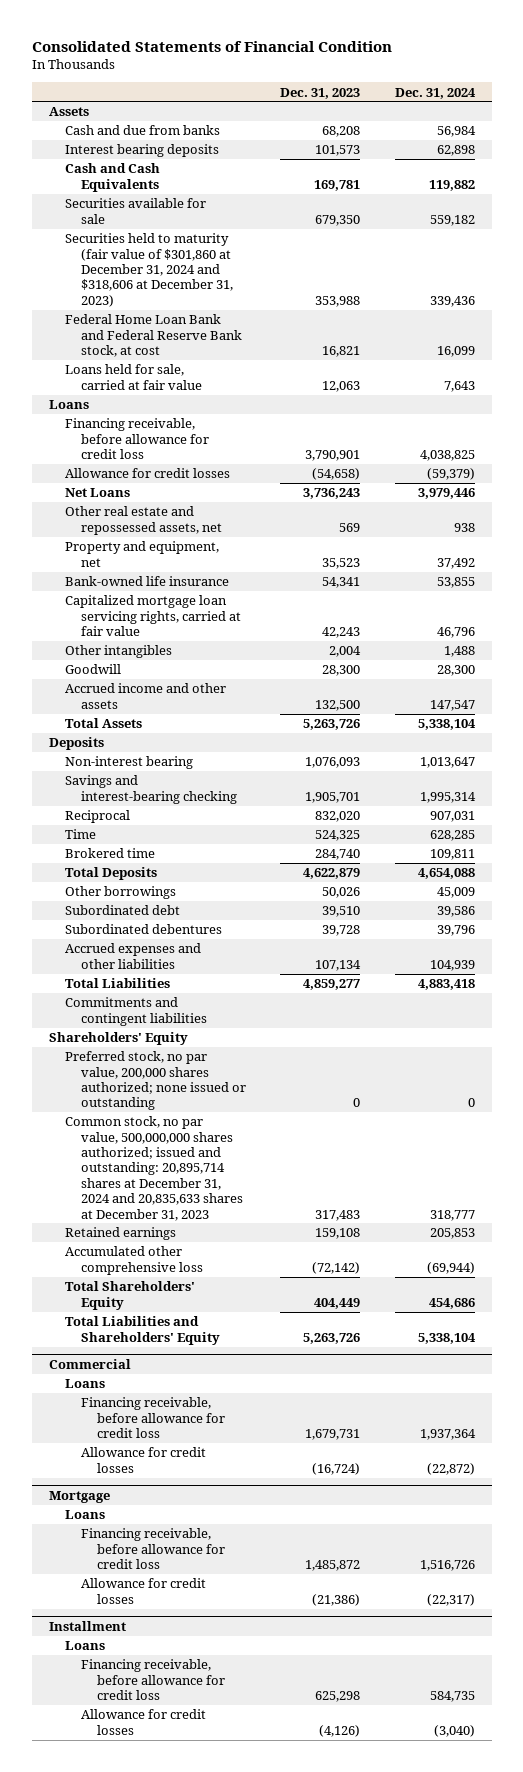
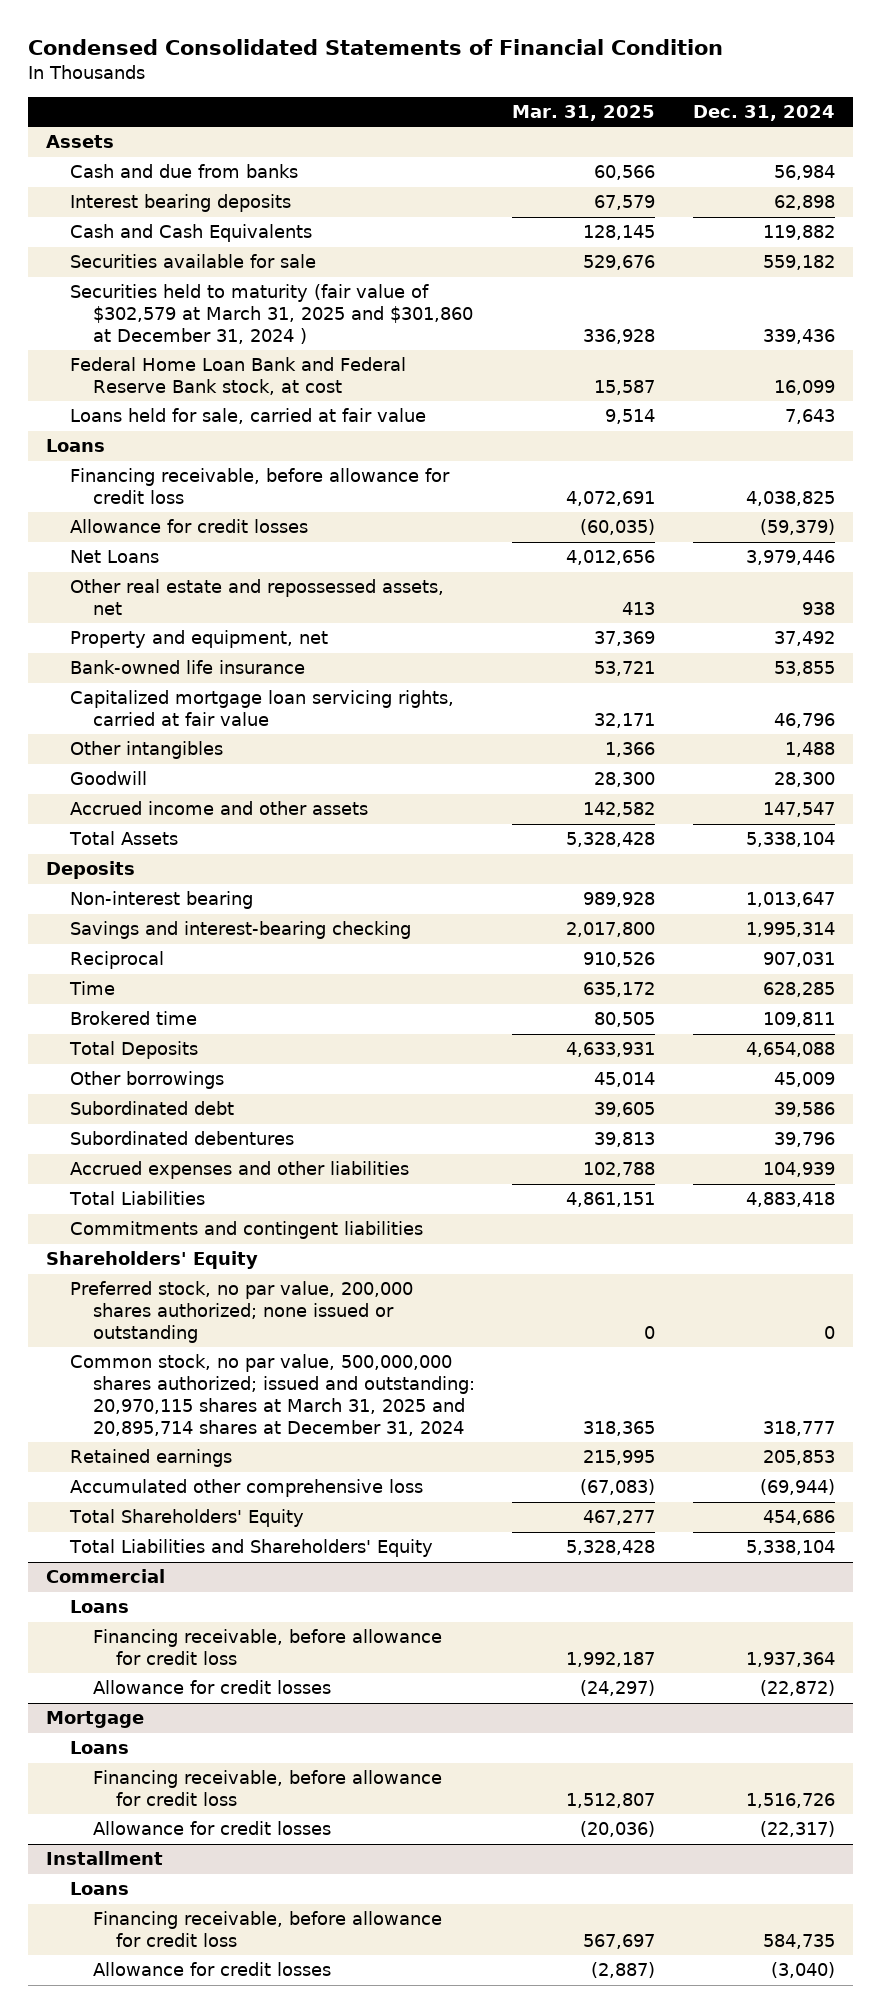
[31,40,392,52] Consolidated Statements of Financial Condition -> [27,39,723,56] Condensed Consolidated Statements of Financial Condition
[280,87,361,99] Dec. 31, 2023 -> none
none -> [512,105,656,122] Mar. 31, 2025
[64,233,233,307] Securities held to maturity (fair value of $301,860 at December 31, 2024 and $318,606 at December 31, 2023) -> [69,284,473,345] Securities held to maturity (fair value of $302,579 at March 31, 2025 and $301,860 at December 31, 2024 )
[64,1116,243,1221] Common stock, no par value, 500,000,000 shares authorized; issued and outstanding: 20,895,714 shares at December 31, 2024 and 20,835,633 shares at December 31, 2023 -> [69,1354,475,1436] Common stock, no par value, 500,000,000 shares authorized; issued and outstanding: 20,970,115 shares at March 31, 2025 and 20,895,714 shares at December 31, 2024

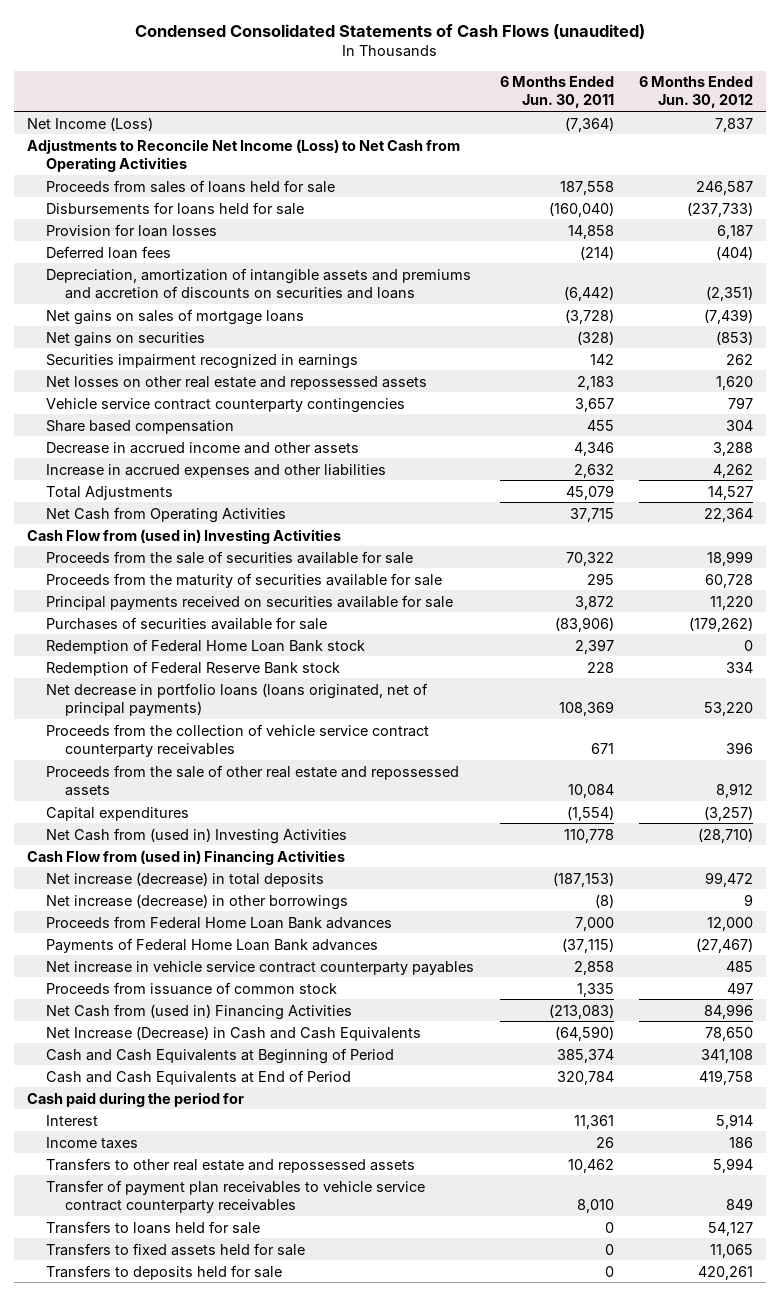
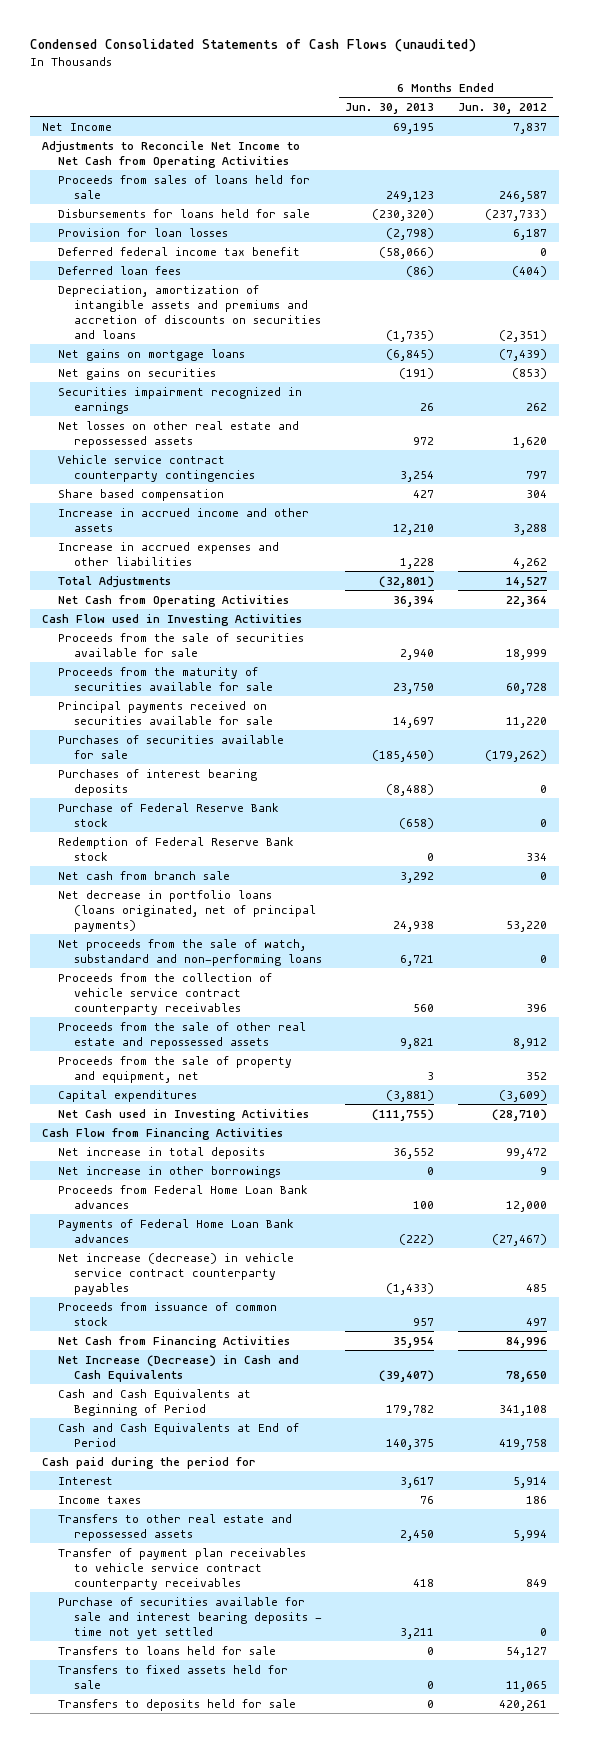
[499,76,614,109] 6 Months Ended Jun. 30, 2011 -> none
none -> [345,102,435,114] Jun. 30, 2013
[26,116,153,131] Net Income (Loss) -> [42,122,113,131] Net Income
[26,138,460,172] Adjustments to Reconcile Net Income (Loss) to Net Cash from Operating Activities -> [42,140,301,168] Adjustments to Reconcile Net Income to Net Cash from Operating Activities
none -> [57,246,300,256] Deferred federal income tax benefit
[46,308,305,325] Net gains on sales of mortgage loans -> [57,348,245,361] Net gains on mortgage loans
[46,441,360,454] Decrease in accrued income and other assets -> [57,507,309,532] Increase in accrued income and other assets
[26,528,341,544] Cash Flow from (used in) Investing Activities -> [42,613,303,626] Cash Flow used in Investing Activities
[46,638,366,654] Redemption of Federal Home Loan Bank stock -> none
none -> [57,768,257,796] Purchases of interest bearing deposits
none -> [57,802,279,827] Purchase of Federal Reserve Bank stock
none -> [57,870,230,880] Net cash from branch sale
none -> [57,938,322,966] Net proceeds from the sale of watch, substandard and non-performing loans
none -> [57,1055,292,1083] Proceeds from the sale of property and equipment, net
[703,805,753,821] (3,257) -> [499,1089,548,1102] (3,609)
[46,827,348,844] Net Cash from (used in) Investing Activities -> [57,1108,309,1121] Net Cash used in Investing Activities
[26,849,345,865] Cash Flow from (used in) Financing Activities -> [42,1127,284,1140] Cash Flow from Financing Activities
[46,871,325,887] Net increase (decrease) in total deposits -> [57,1146,265,1159] Net increase in total deposits
[46,893,349,910] Net increase (decrease) in other borrowings -> [57,1165,281,1178] Net increase in other borrowings
[46,960,475,975] Net increase in vehicle service contract counterparty payables -> [57,1252,294,1295] Net increase (decrease) in vehicle service contract counterparty payables
[46,1003,353,1020] Net Cash from (used in) Financing Activities -> [57,1335,290,1348] Net Cash from Financing Activities
none -> [57,1596,322,1639] Purchase of securities available for sale and interest bearing deposits - time not yet settled

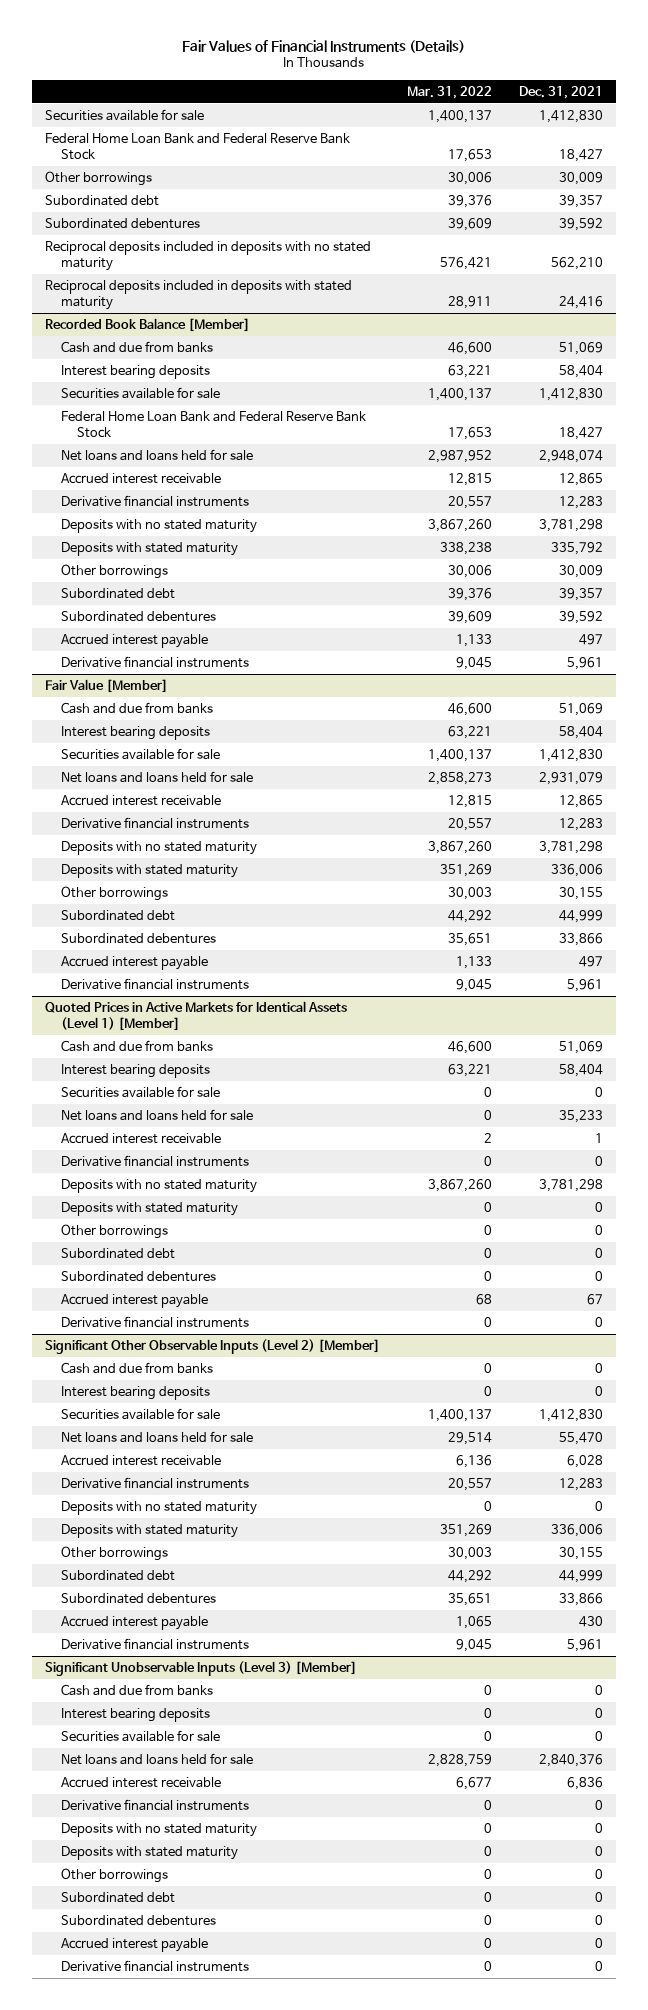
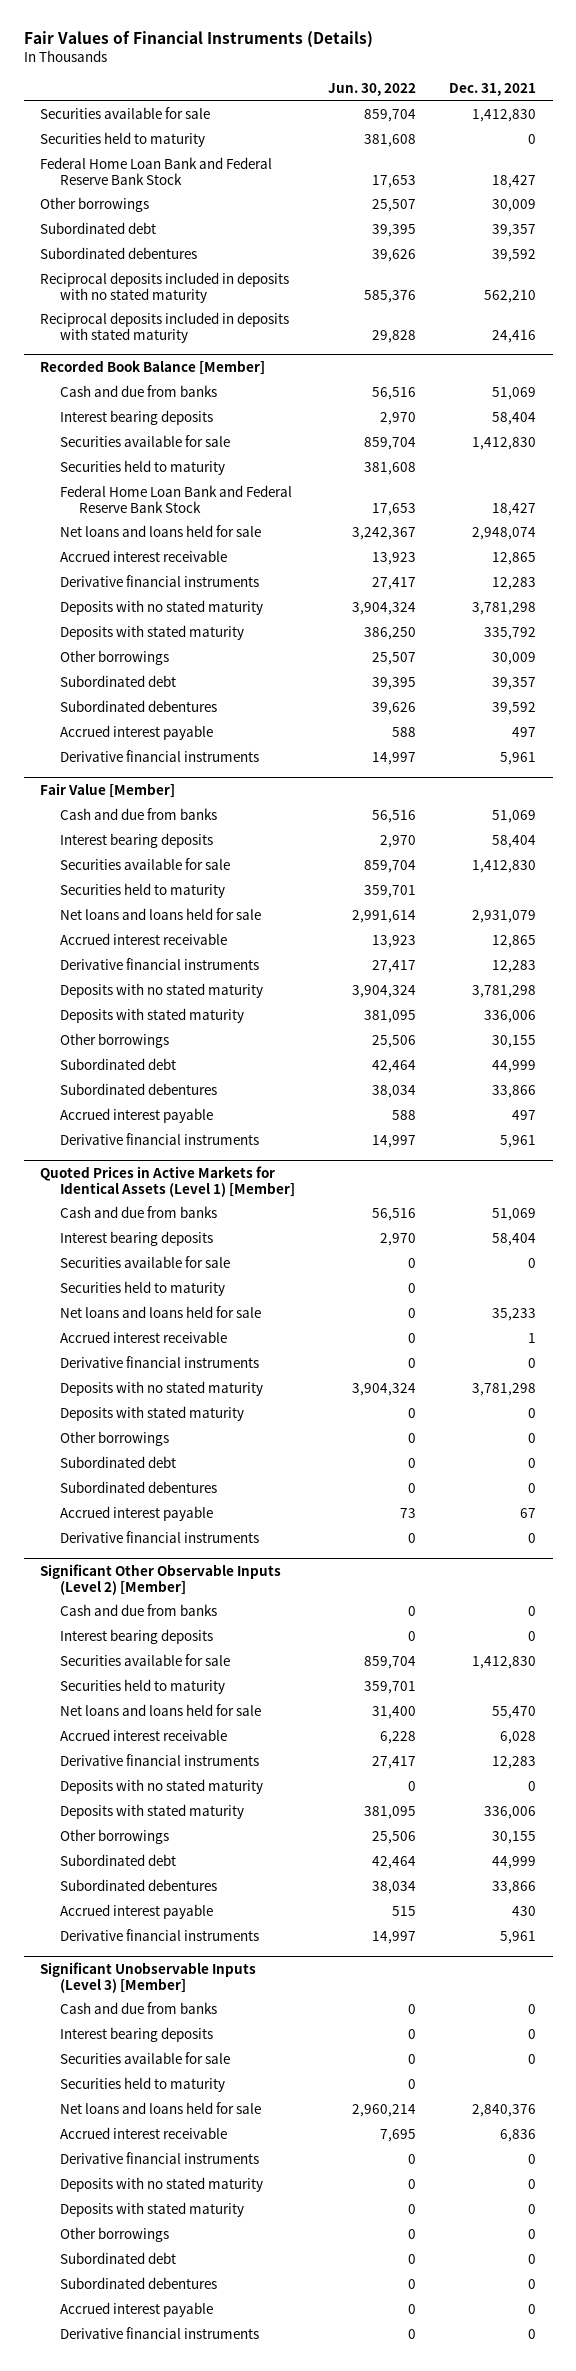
[406,85,492,99] Mar. 31, 2022 -> none
none -> [327,83,416,97] Jun. 30, 2022
none -> [40,132,206,148] Securities held to maturity
none -> [59,460,225,476] Securities held to maturity
none -> [59,883,225,899] Securities held to maturity
none -> [59,1281,225,1297] Securities held to maturity
none -> [59,1679,225,1695] Securities held to maturity
none -> [59,2077,225,2093] Securities held to maturity

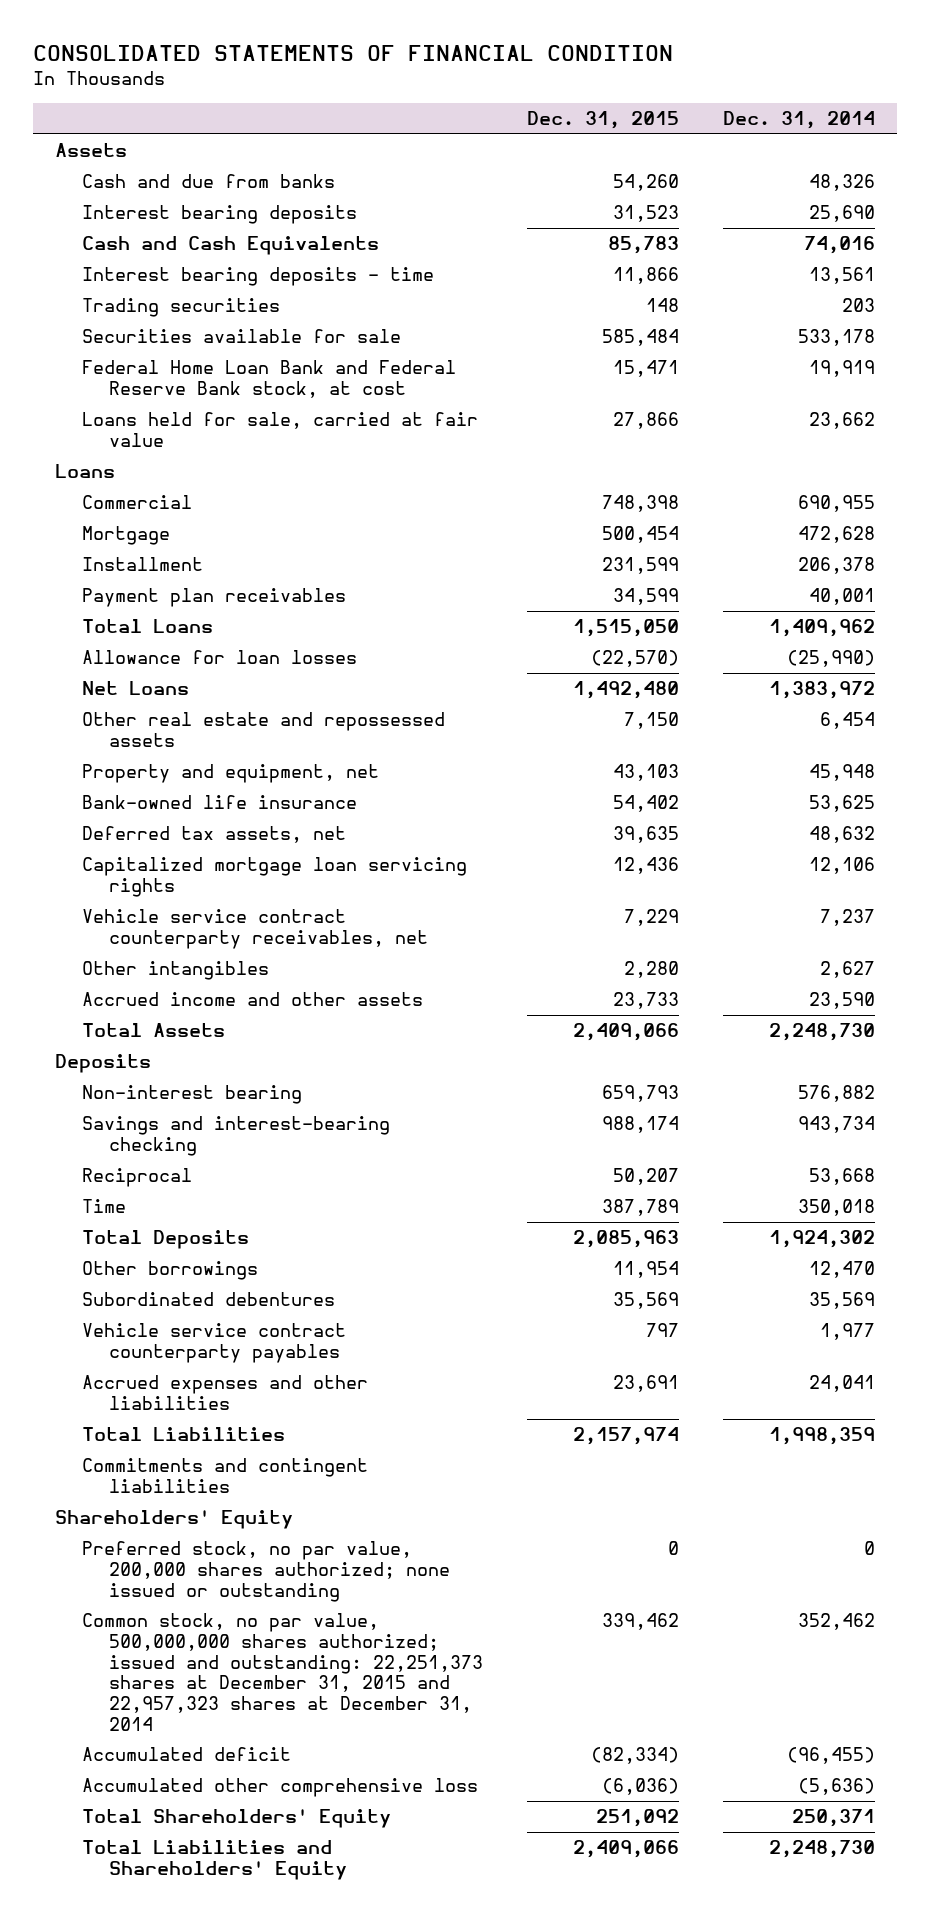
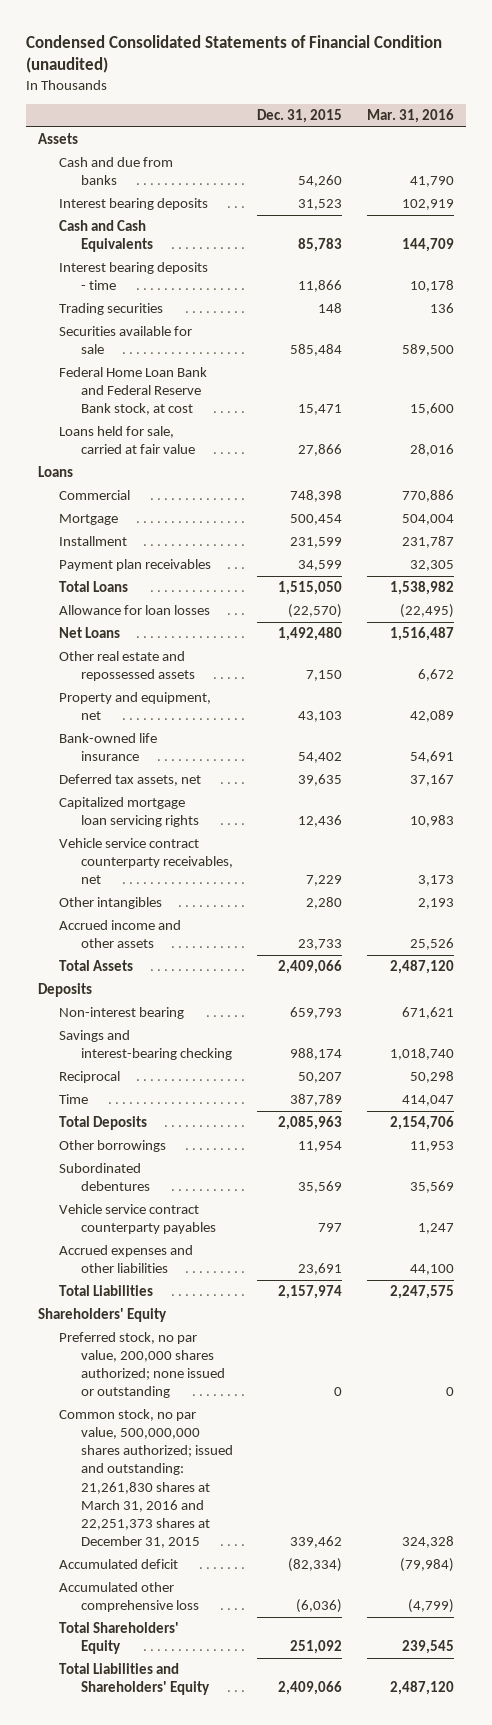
[32,44,673,61] CONSOLIDATED STATEMENTS OF FINANCIAL CONDITION -> [25,34,442,74] Condensed Consolidated Statements of Financial Condition (unaudited)
[722,111,875,130] Dec. 31, 2014 -> none
none -> [367,109,455,124] Mar. 31, 2016
[81,1458,368,1493] Commitments and contingent liabilities -> none
[81,1613,484,1731] Common stock, no par value, 500,000,000 shares authorized; issued and outstanding: 22,251,373 shares at December 31, 2015 and 22,957,323 shares at December 31, 2014 -> [59,1408,233,1549] Common stock, no par value, 500,000,000 shares authorized; issued and outstanding: 21,261,830 shares at March 31, 2016 and 22,251,373 shares at December 31, 2015

